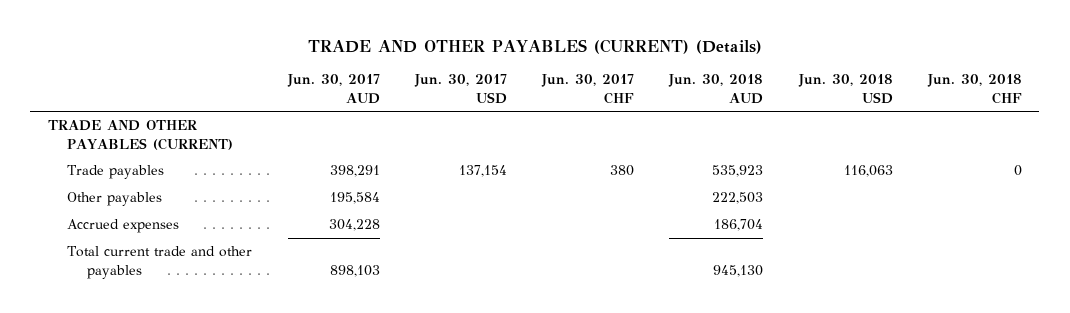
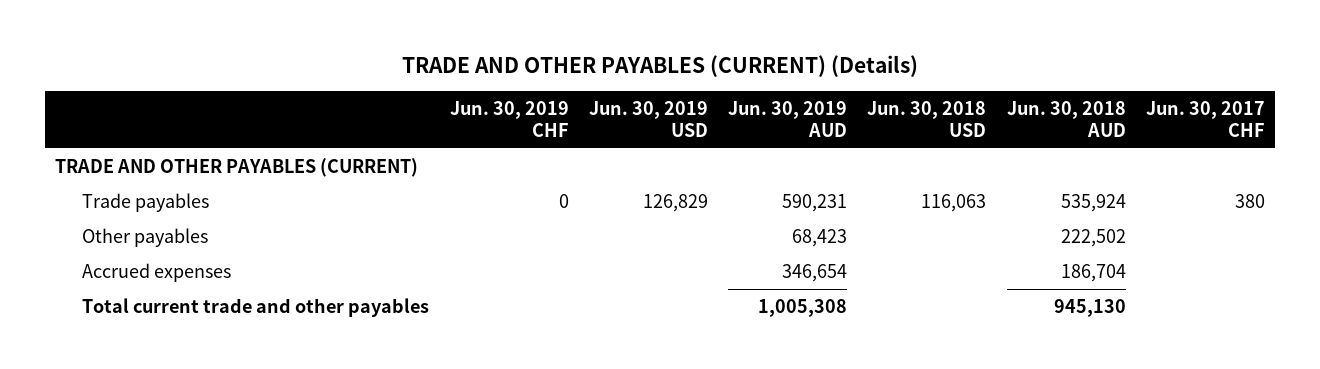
[286,74,380,104] Jun. 30, 2017 AUD -> none
[413,74,507,104] Jun. 30, 2017 USD -> none
[926,74,1022,104] Jun. 30, 2018 CHF -> none
none -> [449,101,569,137] Jun. 30, 2019 CHF
none -> [588,101,708,137] Jun. 30, 2019 USD
none -> [728,101,848,137] Jun. 30, 2019 AUD
[712,165,764,178] 535,923 -> [1060,194,1126,213] 535,924
[712,192,764,205] 222,503 -> [1060,229,1126,248] 222,502

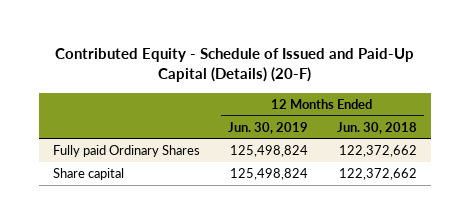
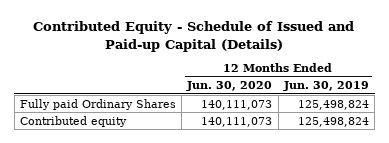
[54,47,414,83] Contributed Equity - Schedule of Issued and Paid-Up Capital (Details) (20-F) -> [33,21,355,52] Contributed Equity - Schedule of Issued and Paid-up Capital (Details)
[336,121,417,134] Jun. 30, 2018 -> none
none -> [186,81,273,92] Jun. 30, 2020
[52,168,124,181] Share capital -> [20,115,128,127] Contributed equity

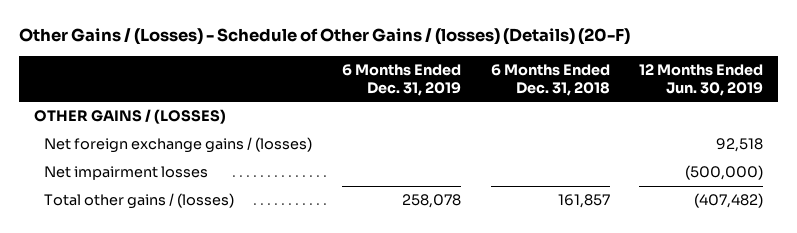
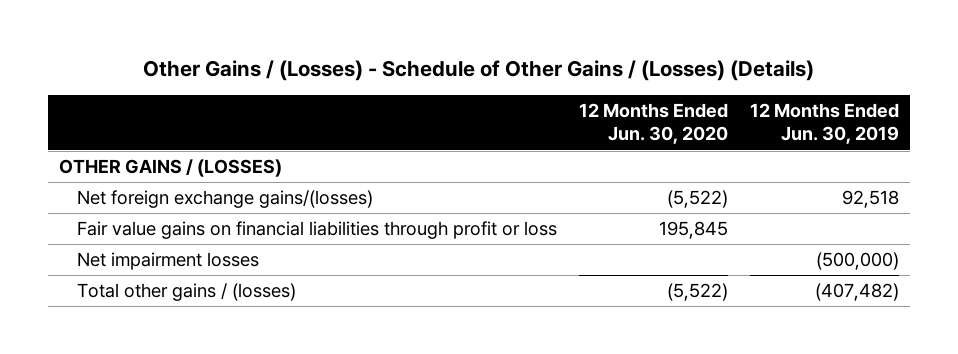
[18,28,630,46] Other Gains / (Losses) - Schedule of Other Gains / (losses) (Details) (20-F) -> [142,60,814,82] Other Gains / (Losses) - Schedule of Other Gains / (Losses) (Details)
[341,63,461,96] 6 Months Ended Dec. 31, 2019 -> none
[490,63,610,96] 6 Months Ended Dec. 31, 2018 -> none
none -> [578,102,728,145] 12 Months Ended Jun. 30, 2020
[44,137,313,154] Net foreign exchange gains / (losses) -> [76,190,373,209] Net foreign exchange gains/(losses)
none -> [76,221,557,240] Fair value gains on financial liabilities through profit or loss

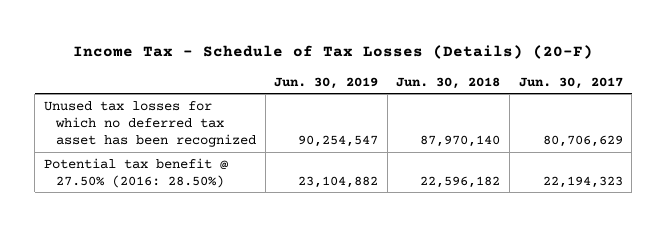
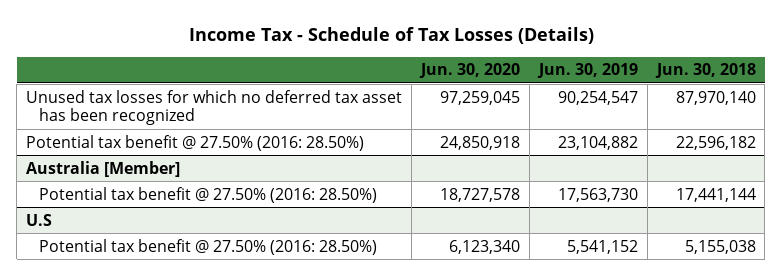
[73,45,594,60] Income Tax - Schedule of Tax Losses (Details) (20-F) -> [188,27,594,45] Income Tax - Schedule of Tax Losses (Details)
[518,76,623,89] Jun. 30, 2017 -> none
none -> [418,63,520,79] Jun. 30, 2020
none -> [26,160,181,177] Australia [Member]
none -> [39,186,378,203] Potential tax benefit @ 27.50% (2016: 28.50%)
none -> [26,213,53,226] U.S
none -> [39,238,378,255] Potential tax benefit @ 27.50% (2016: 28.50%)

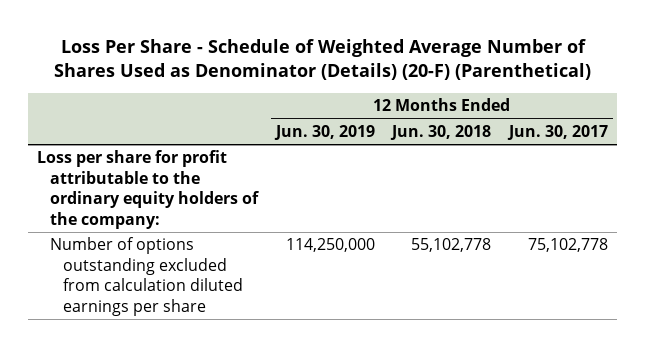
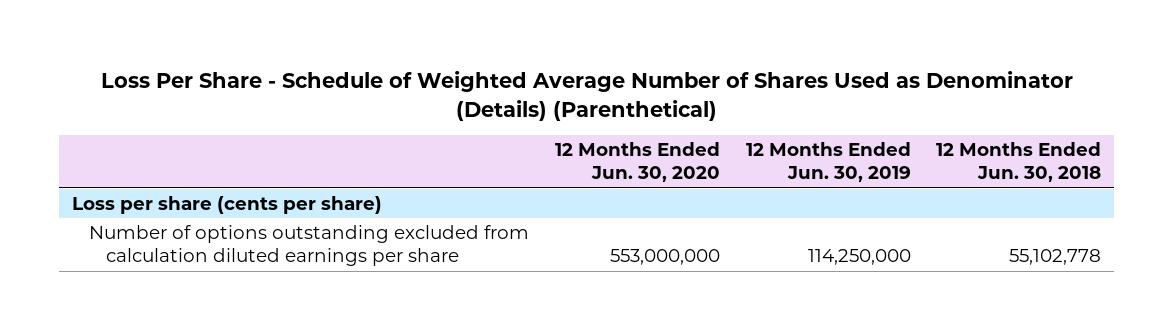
[53,38,591,81] Loss Per Share - Schedule of Weighted Average Number of Shares Used as Denominator (Details) (20-F) (Parenthetical) -> [100,70,1073,121] Loss Per Share - Schedule of Weighted Average Number of Shares Used as Denominator (Details) (Parenthetical)
[507,125,609,141] Jun. 30, 2017 -> none
none -> [554,141,720,183] 12 Months Ended Jun. 30, 2020
[37,150,259,229] Loss per share for profit attributable to the ordinary equity holders of the company: -> [72,196,383,215] Loss per share (cents per share)

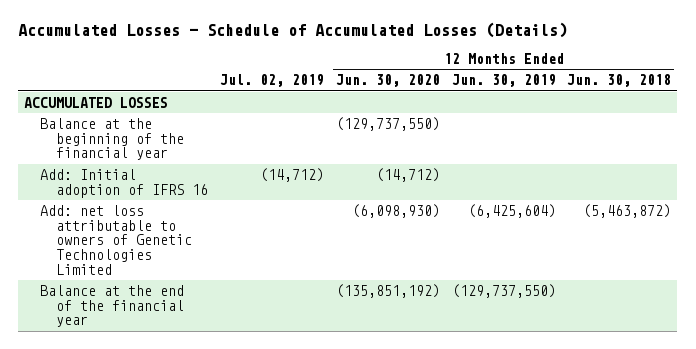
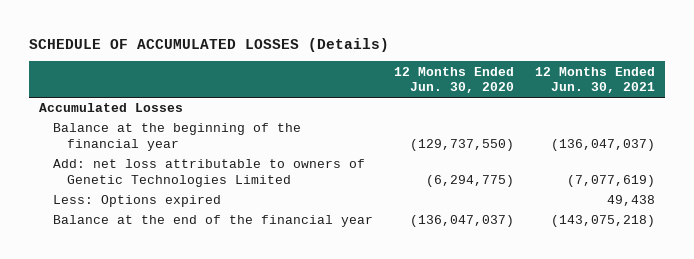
[18,22,568,39] Accumulated Losses - Schedule of Accumulated Losses (Details) -> [28,37,389,52] SCHEDULE OF ACCUMULATED LOSSES (Details)
[219,74,324,88] Jul. 02, 2019 -> none
[451,74,556,88] Jun. 30, 2019 -> none
[567,74,672,88] Jun. 30, 2018 -> none
none -> [534,66,655,94] 12 Months Ended Jun. 30, 2021
[24,97,169,109] ACCUMULATED LOSSES -> [39,103,184,113] Accumulated Losses
[40,169,208,198] Add: Initial adoption of IFRS 16 -> none
[351,204,440,219] (6,098,930) -> [425,175,514,188] (6,294,775)
none -> [52,195,221,208] Less: Options expired
[335,284,440,299] (135,851,192) -> [409,215,514,228] (136,047,037)

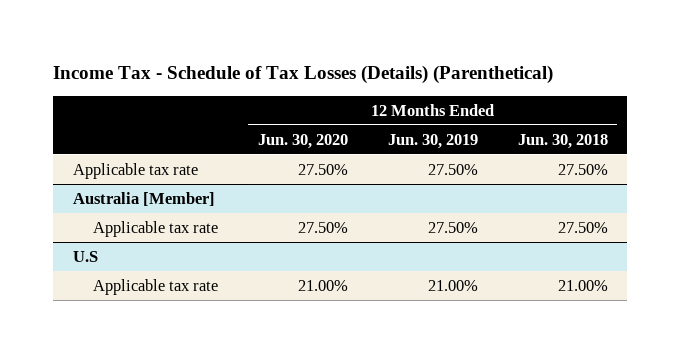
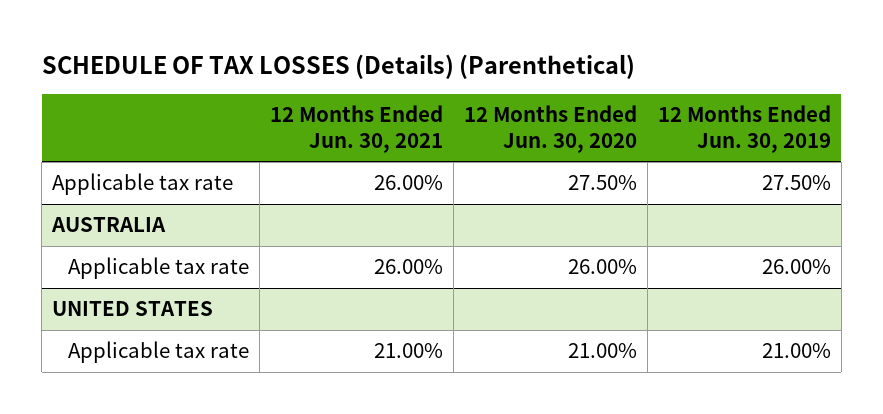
[53,65,554,85] Income Tax - Schedule of Tax Losses (Details) (Parenthetical) -> [41,53,635,79] SCHEDULE OF TAX LOSSES (Details) (Parenthetical)
[517,133,608,149] Jun. 30, 2018 -> none
none -> [270,105,444,153] 12 Months Ended Jun. 30, 2021
[73,191,216,206] Australia [Member] -> [51,217,167,233] AUSTRALIA
[297,221,348,233] 27.50% -> [567,259,637,275] 26.00%
[427,221,478,233] 27.50% -> [761,259,831,275] 26.00%
[73,250,99,262] U.S -> [52,301,214,317] UNITED STATES

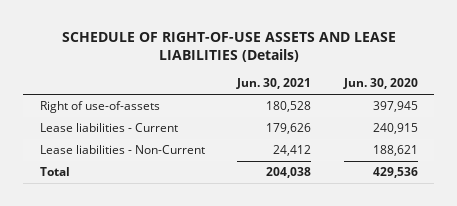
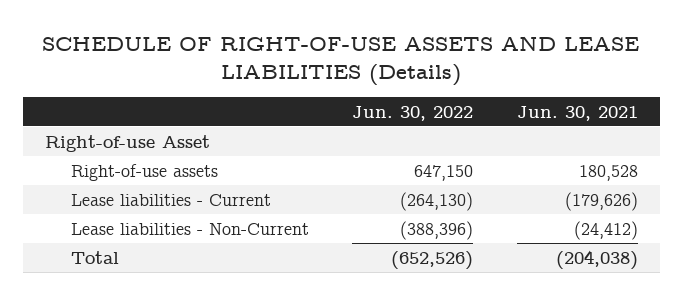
[342,78,418,90] Jun. 30, 2020 -> none
none -> [352,105,474,121] Jun. 30, 2022
none -> [45,134,211,152] Right-of-use Asset
[39,101,160,114] Right of use-of-assets -> [70,163,218,181] Right-of-use assets
[266,123,312,135] 179,626 -> [564,191,638,211] (179,626)
[273,145,312,157] 24,412 -> [573,220,638,240] (24,412)
[266,167,312,179] 204,038 -> [555,249,638,270] (204,038)

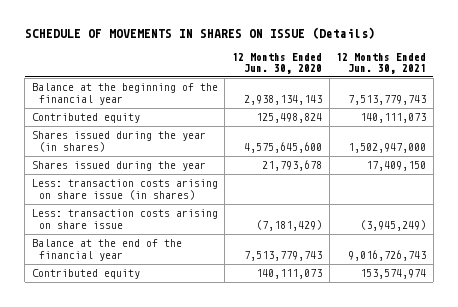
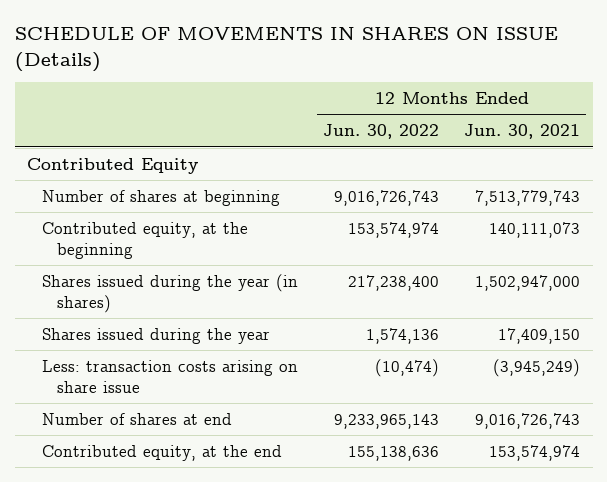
[232,52,323,74] 12 Months Ended Jun. 30, 2020 -> none
none -> [323,124,440,140] Jun. 30, 2022
none -> [26,157,198,174] Contributed Equity
[31,83,218,105] Balance at the beginning of the financial year -> [42,189,281,206] Number of shares at beginning
[31,113,140,124] Contributed equity -> [42,221,249,260] Contributed equity, at the beginning
[31,179,218,200] Less: transaction costs arising on share issue (in shares) -> none
[31,239,182,261] Balance at the end of the financial year -> [42,412,233,425] Number of shares at end
[31,269,140,280] Contributed equity -> [42,444,283,461] Contributed equity, at the end

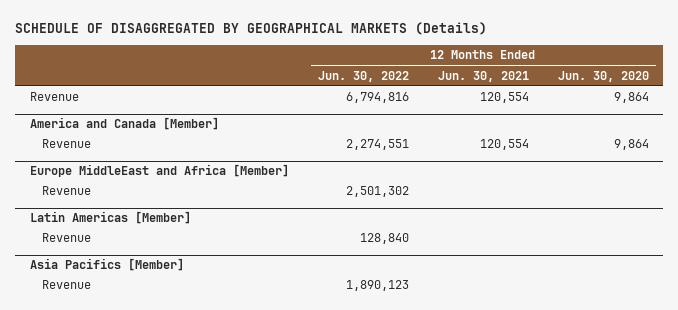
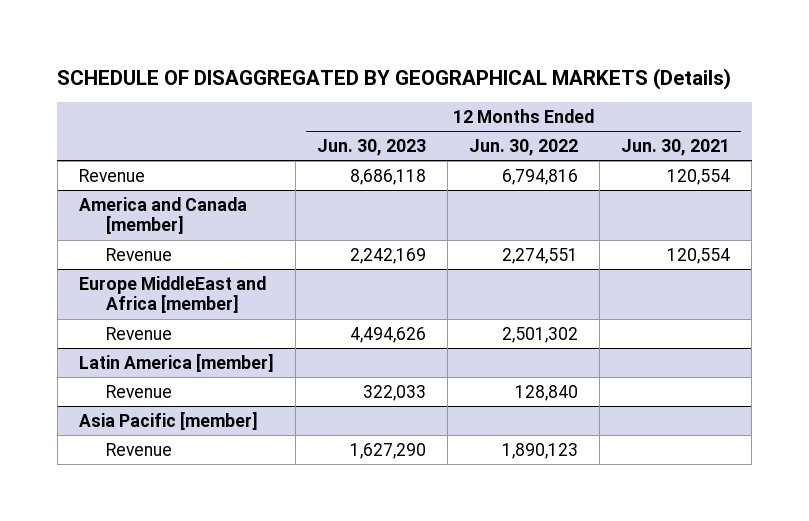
[557,70,649,82] Jun. 30, 2020 -> none
none -> [316,139,426,157] Jun. 30, 2023
[29,117,219,131] America and Canada [Member] -> [78,196,247,235] America and Canada [member]
[29,164,289,178] Europe MiddleEast and Africa [Member] -> [78,275,266,314] Europe MiddleEast and Africa [member]
[29,211,191,225] Latin Americas [Member] -> [78,352,274,372] Latin America [member]
[29,258,184,272] Asia Pacifics [Member] -> [78,410,258,430] Asia Pacific [member]

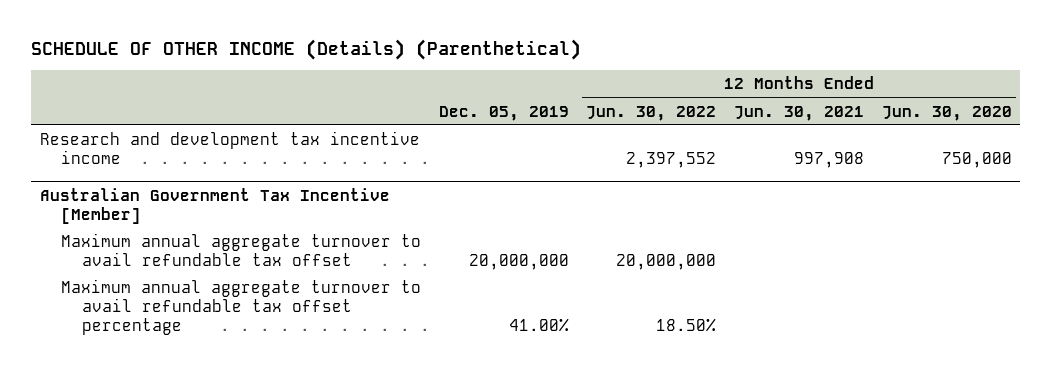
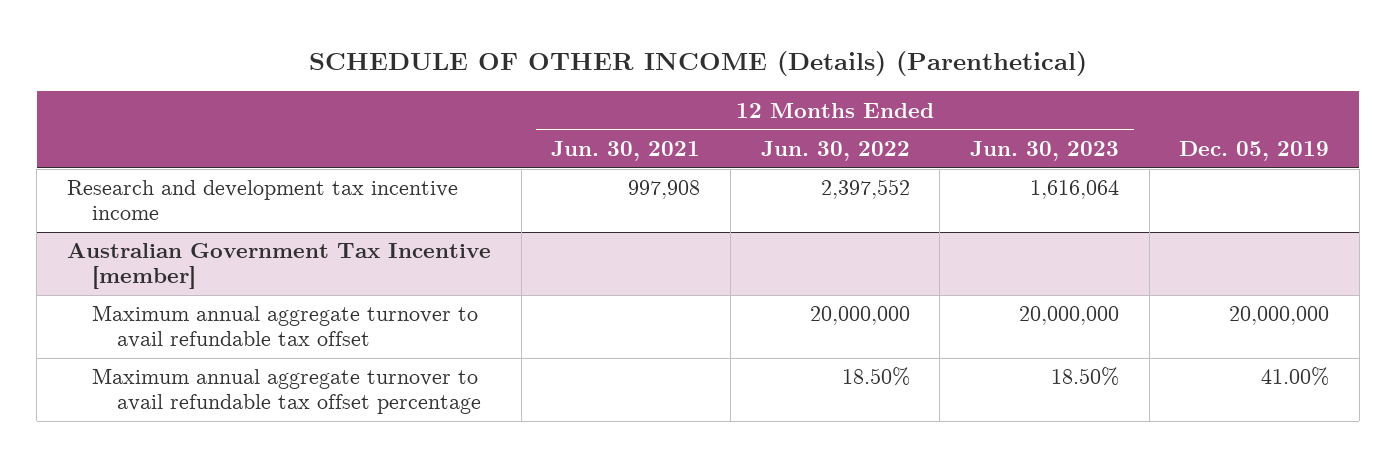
[881,105,1012,121] Jun. 30, 2020 -> none
none -> [969,140,1119,161] Jun. 30, 2023
[40,187,391,224] Australian Government Tax Incentive [Member] -> [67,243,492,290] Australian Government Tax Incentive [member]

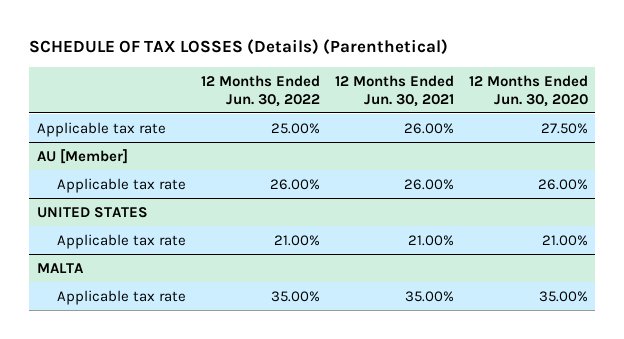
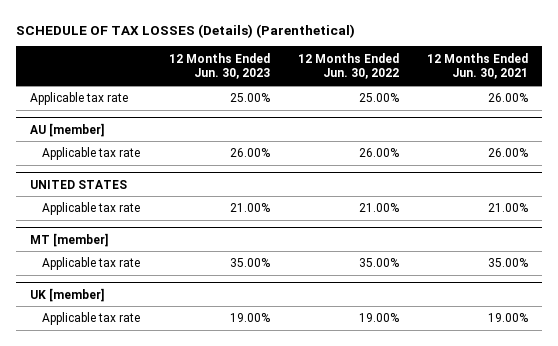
[468,74,588,107] 12 Months Ended Jun. 30, 2020 -> none
none -> [168,52,270,80] 12 Months Ended Jun. 30, 2023
[36,148,128,164] AU [Member] -> [30,122,105,137] AU [member]
[36,262,84,273] MALTA -> none
none -> [30,232,109,247] MT [member]
none -> [30,287,105,302] UK [member]
none -> [42,312,141,326] Applicable tax rate

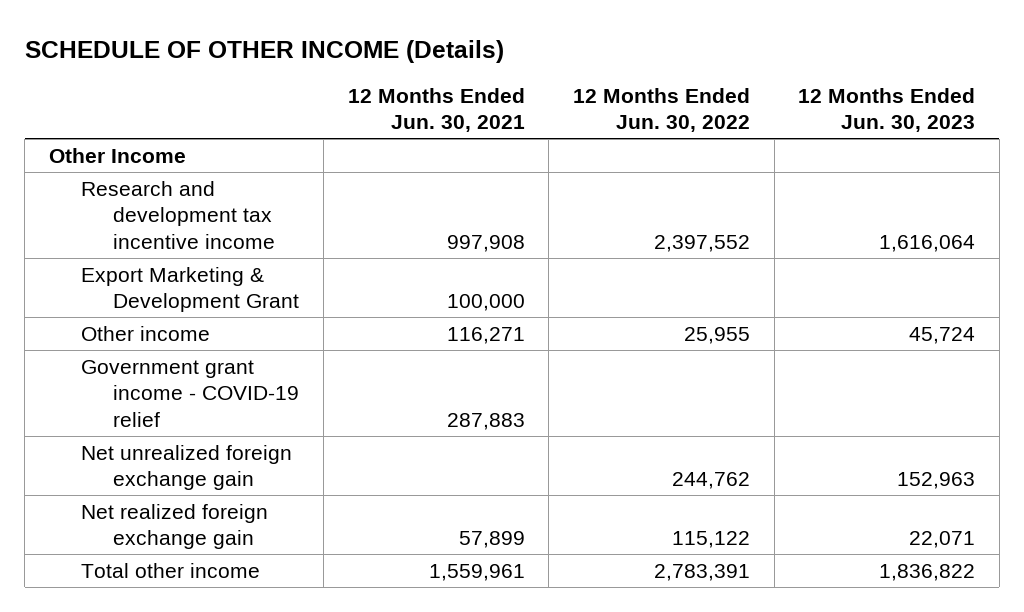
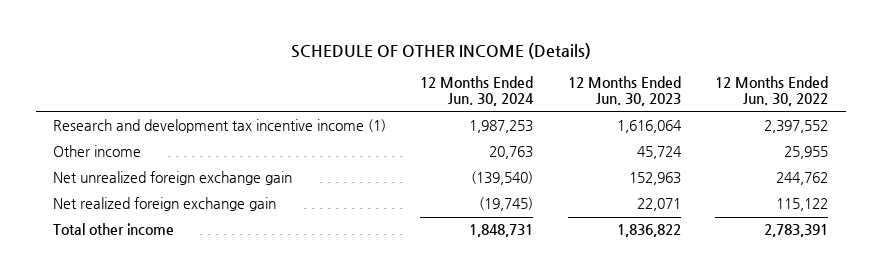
[347,87,525,133] 12 Months Ended Jun. 30, 2021 -> none
none -> [420,76,535,107] 12 Months Ended Jun. 30, 2024
[48,147,186,163] Other Income -> none
[80,266,300,313] Export Marketing & Development Grant -> none
[80,180,276,249] Research and development tax incentive income -> [52,119,386,134] Research and development tax incentive income (1)
[80,359,300,427] Government grant income - COVID-19 relief -> none

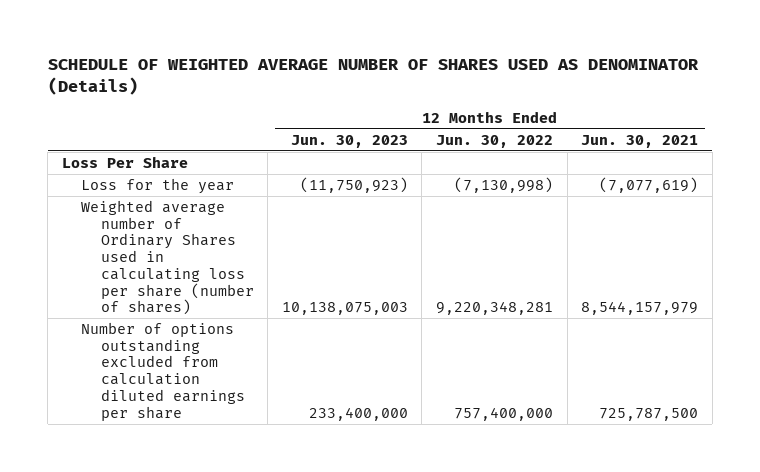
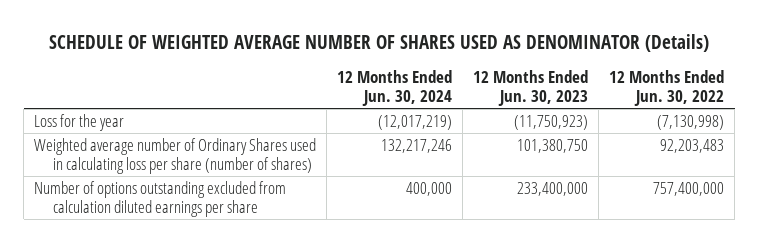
[581,134,699,148] Jun. 30, 2021 -> none
none -> [337,70,453,107] 12 Months Ended Jun. 30, 2024
[62,156,189,169] Loss Per Share -> none
[281,302,408,316] 10,138,075,003 -> [517,138,589,153] 101,380,750
[435,301,553,316] 9,220,348,281 -> [660,138,725,153] 92,203,483

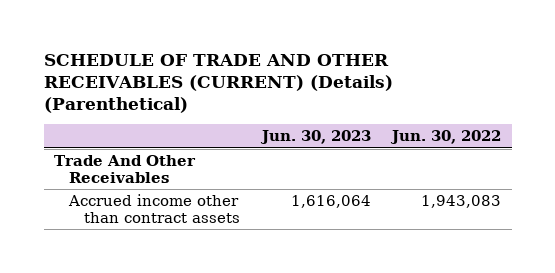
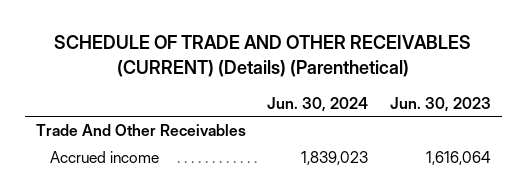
[389,130,501,145] Jun. 30, 2022 -> none
none -> [267,96,369,112] Jun. 30, 2024
[68,193,241,223] Accrued income other than contract assets -> [50,151,160,164] Accrued income

